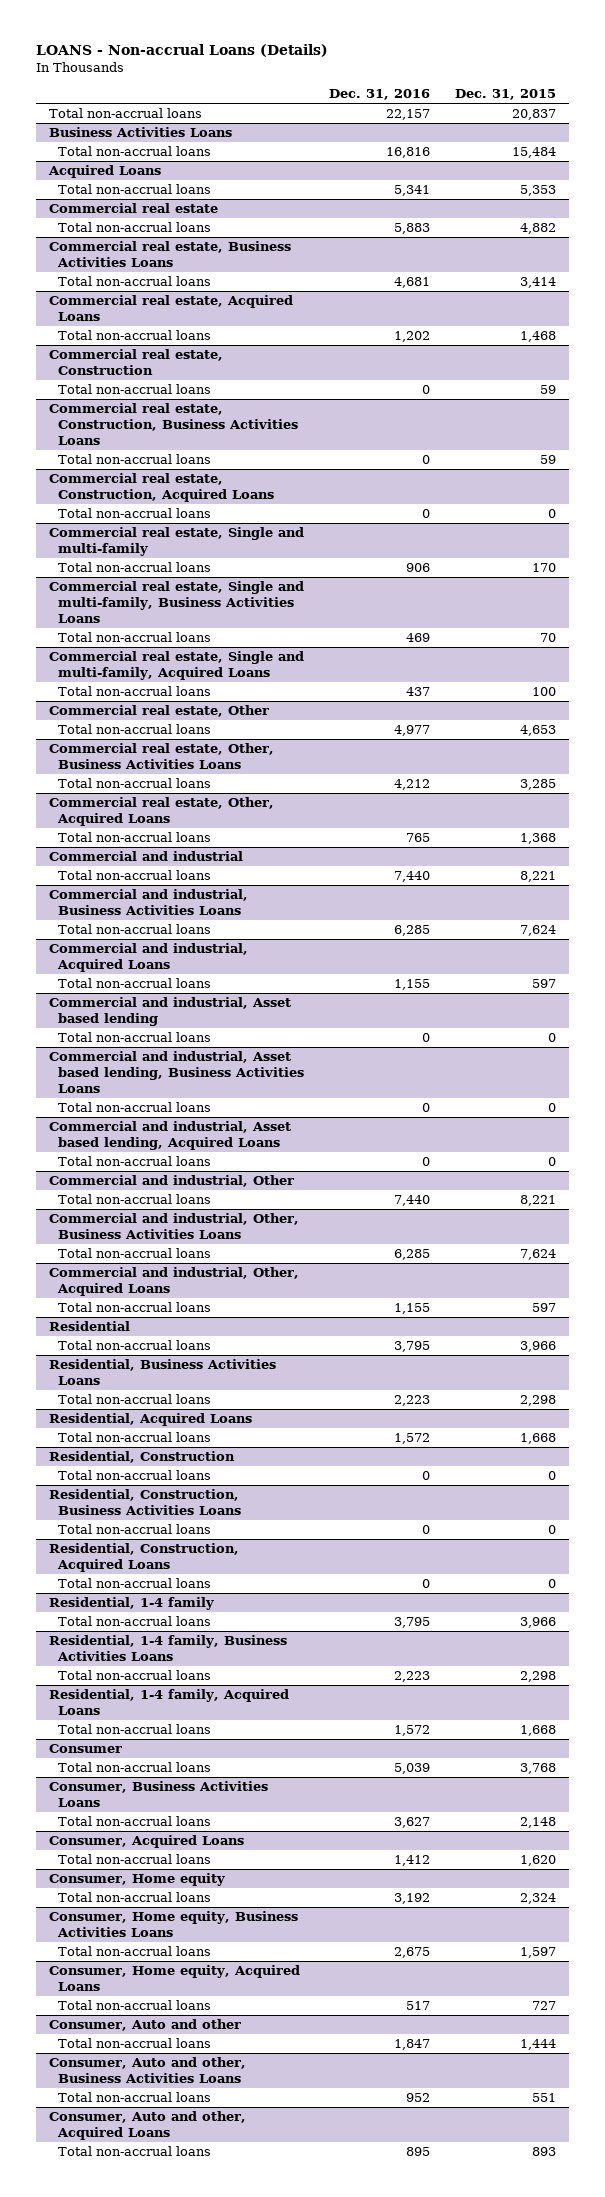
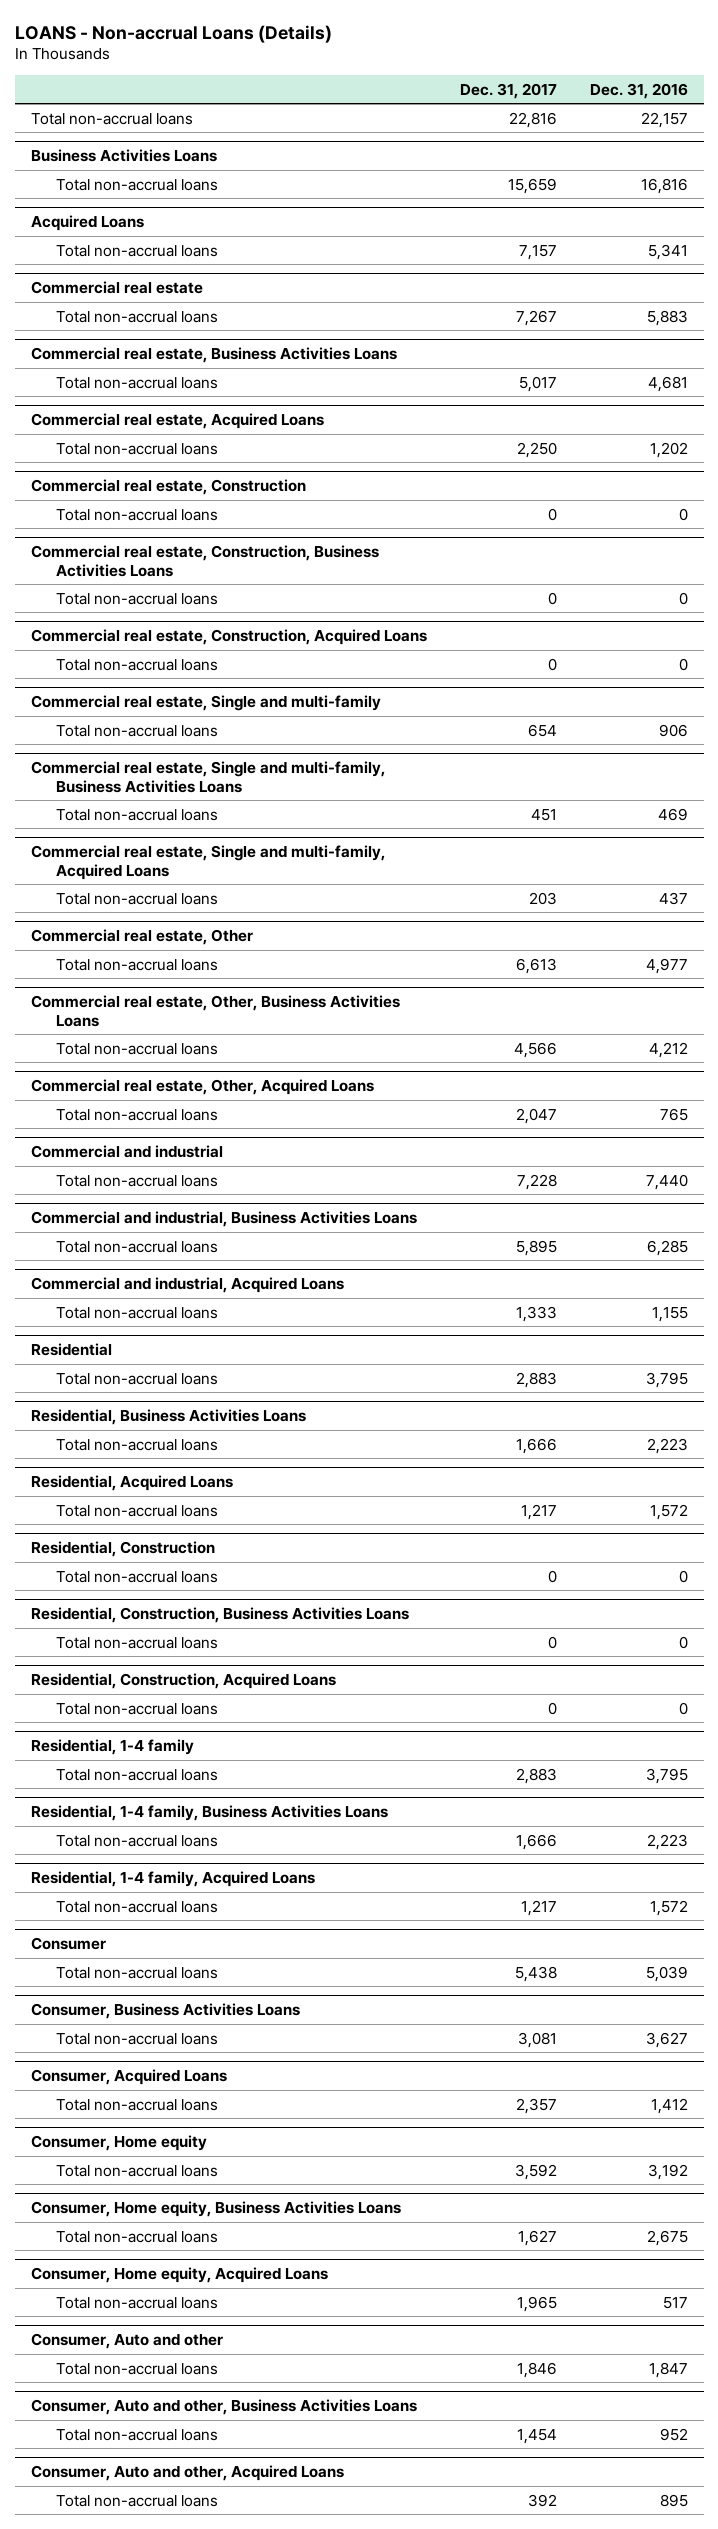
[455,89,557,101] Dec. 31, 2015 -> none
none -> [459,82,557,99] Dec. 31, 2017
[48,997,291,1027] Commercial and industrial, Asset based lending -> none
[57,1032,211,1043] Total non-accrual loans -> none
[48,1051,304,1093] Commercial and industrial, Asset based lending, Business Activities Loans -> none
[57,1102,211,1113] Total non-accrual loans -> none
[48,1121,291,1151] Commercial and industrial, Asset based lending, Acquired Loans -> none
[57,1156,211,1167] Total non-accrual loans -> none
[48,1175,294,1188] Commercial and industrial, Other -> none
[57,1194,211,1205] Total non-accrual loans -> none
[48,1213,299,1240] Commercial and industrial, Other, Business Activities Loans -> none
[57,1248,211,1259] Total non-accrual loans -> none
[48,1267,299,1297] Commercial and industrial, Other, Acquired Loans -> none
[57,1302,211,1313] Total non-accrual loans -> none

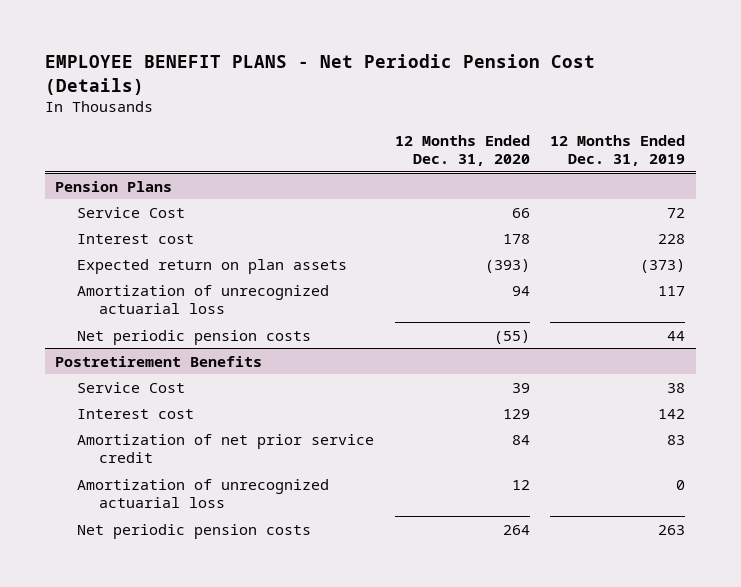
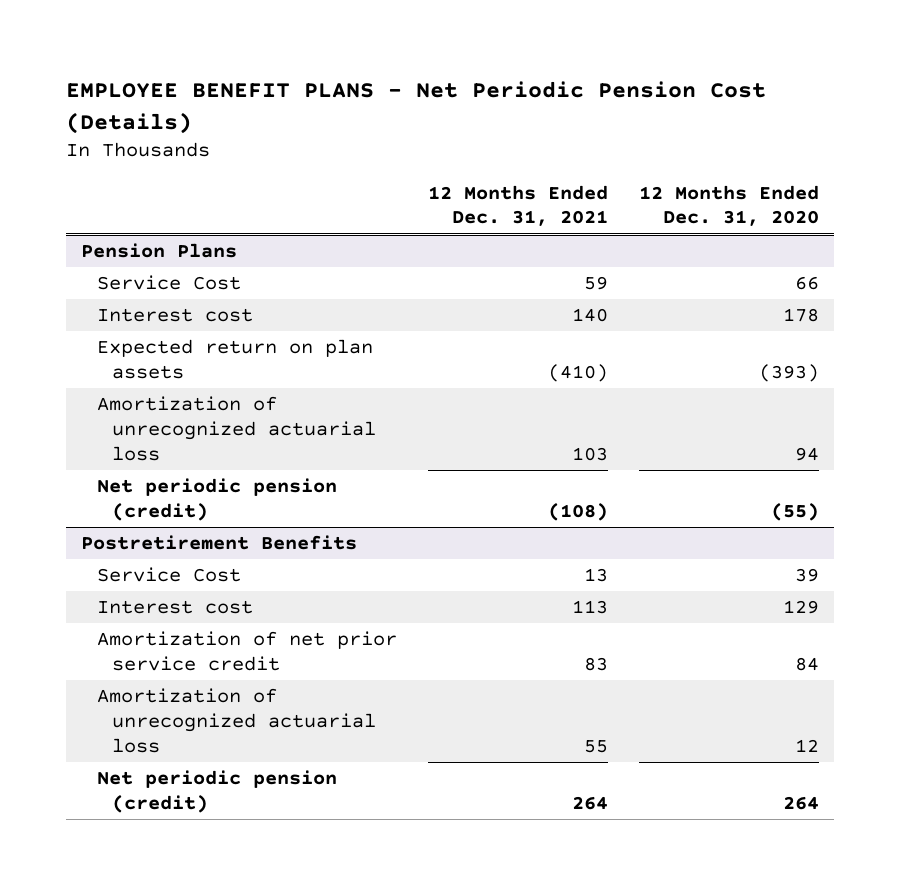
[550,134,686,167] 12 Months Ended Dec. 31, 2019 -> none
none -> [427,184,608,227] 12 Months Ended Dec. 31, 2021
[77,329,312,345] Net periodic pension costs -> [96,478,337,521] Net periodic pension (credit)
[77,523,312,539] Net periodic pension costs -> [96,770,337,813] Net periodic pension (credit)

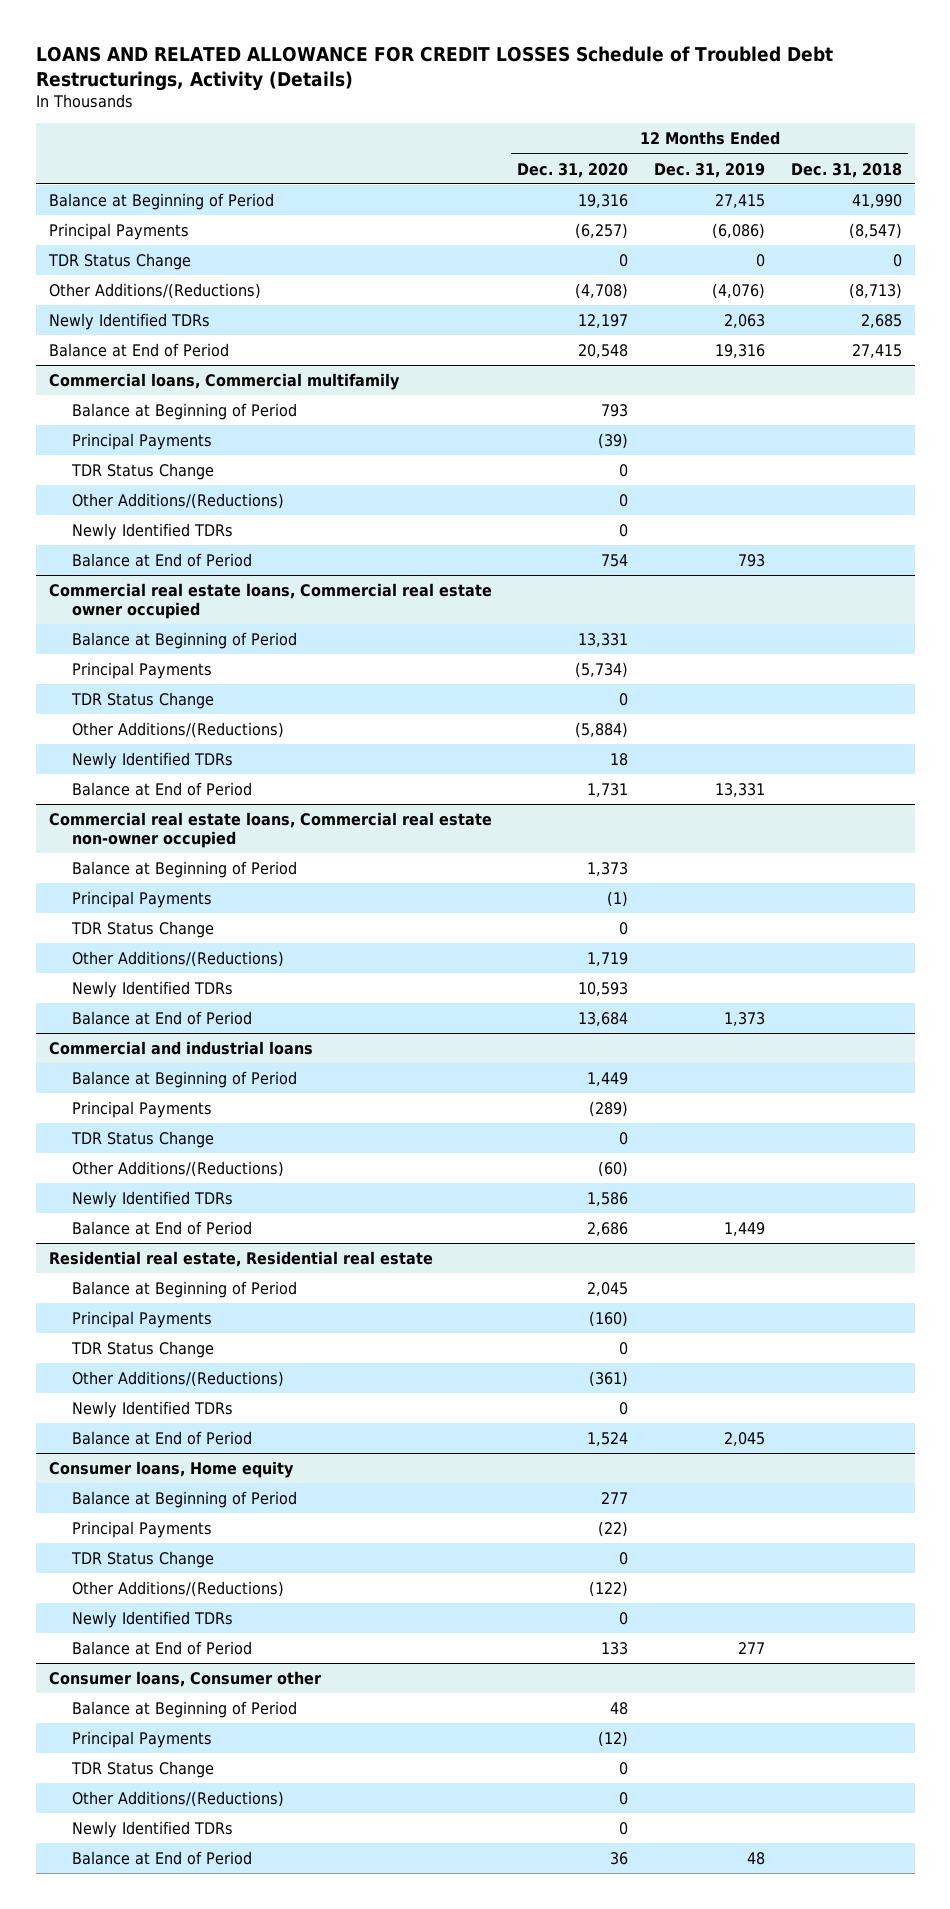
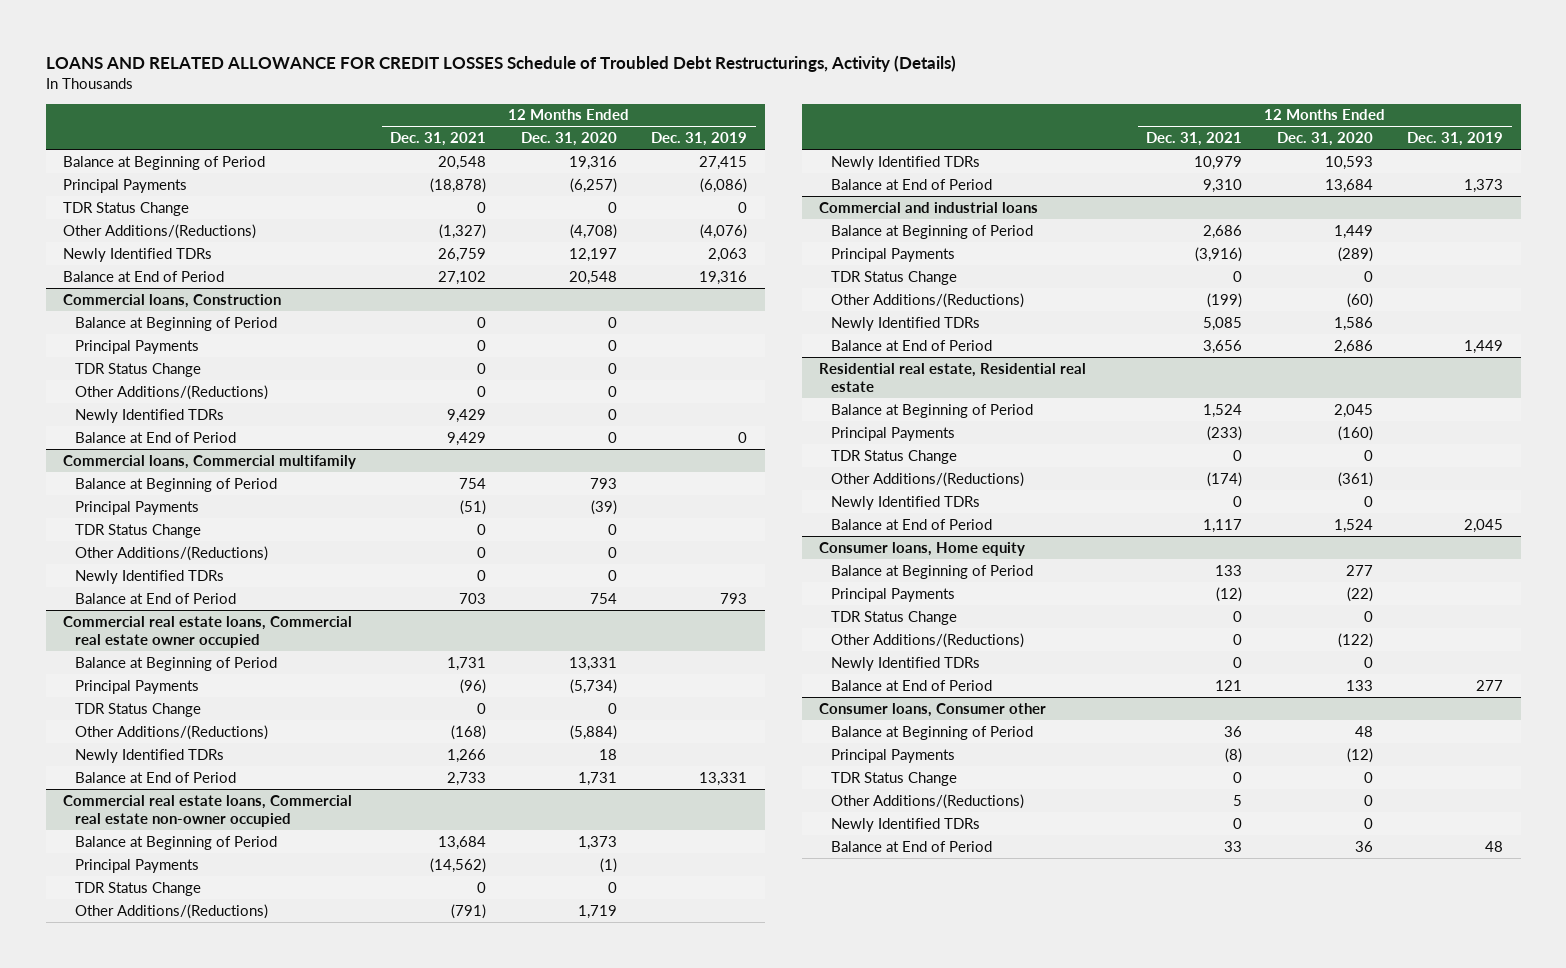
[790,162,902,178] Dec. 31, 2018 -> none
none -> [390,132,487,147] Dec. 31, 2021
none -> [63,293,282,308] Commercial loans, Construction
none -> [74,316,277,331] Balance at Beginning of Period
none -> [74,339,199,354] Principal Payments
none -> [74,362,201,377] TDR Status Change
none -> [74,384,268,400] Other Additions/(Reductions)
none -> [74,408,224,423] Newly Identified TDRs
none -> [74,431,236,443] Balance at End of Period

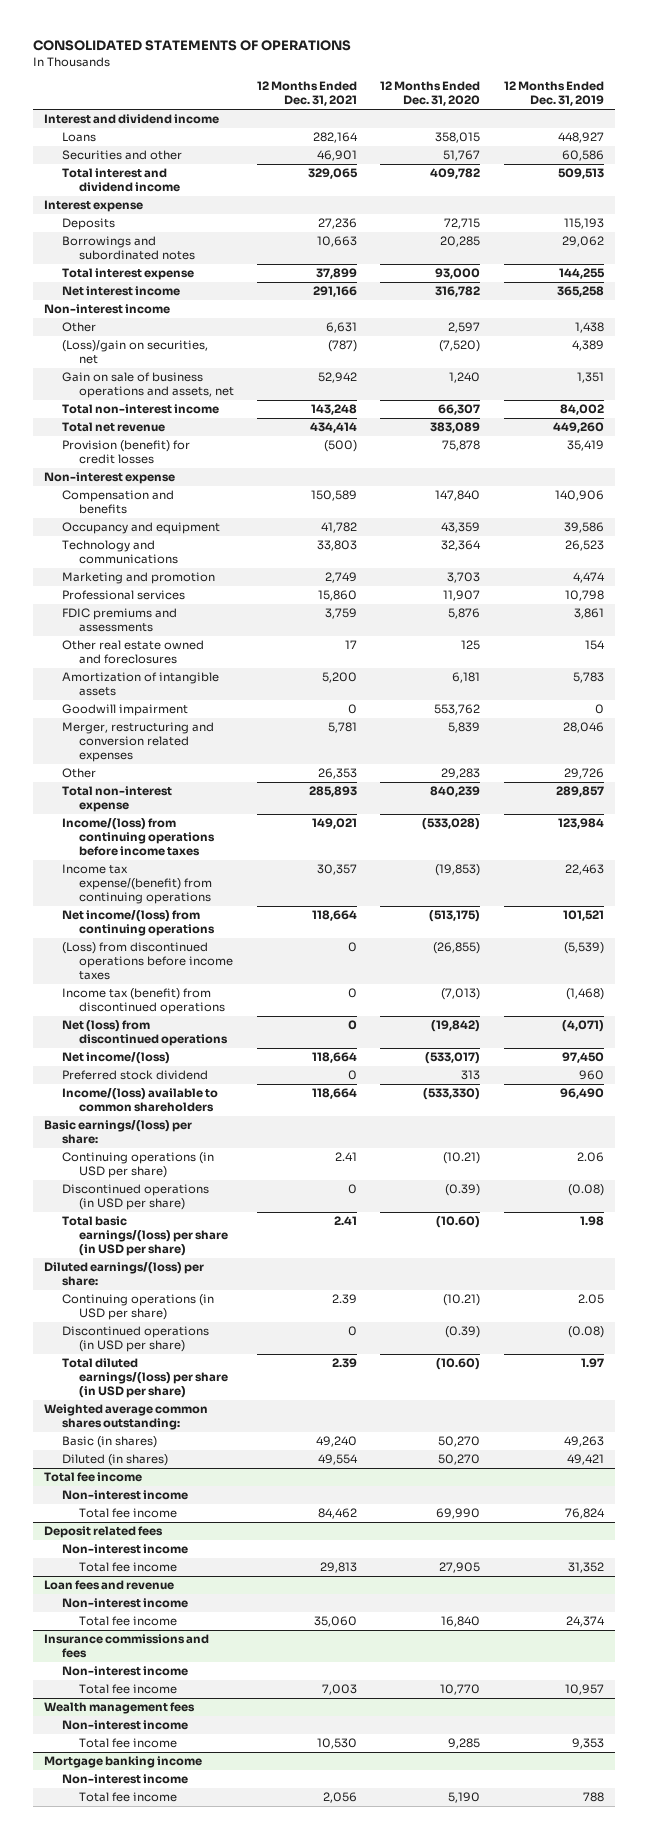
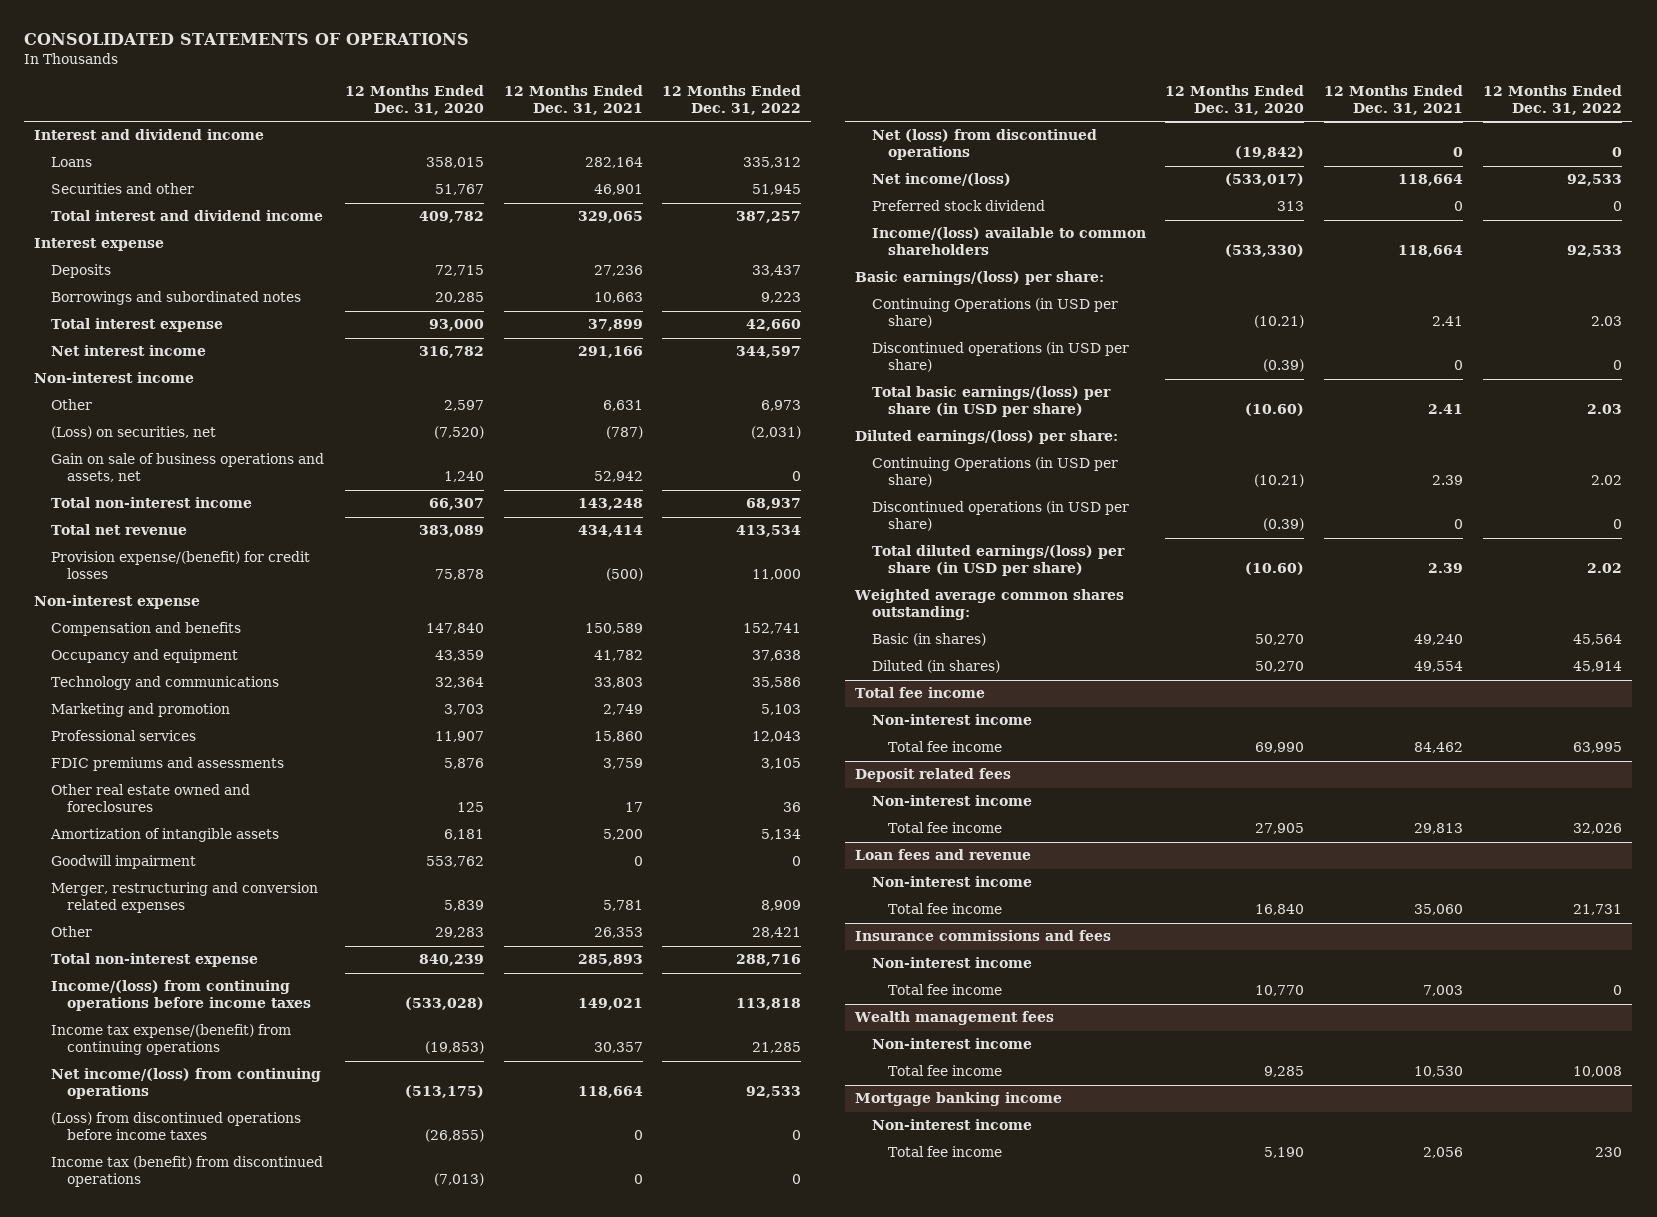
[503,81,604,107] 12 Months Ended Dec. 31, 2019 -> none
none -> [662,84,802,115] 12 Months Ended Dec. 31, 2022
[61,340,208,365] (Loss)/gain on securities, net -> [50,426,216,440] (Loss) on securities, net
[61,440,190,465] Provision (benefit) for credit losses -> [50,551,310,580] Provision expense/(benefit) for credit losses
[61,1152,214,1179] Continuing operations (in USD per share) -> [871,298,1118,329] Continuing Operations (in USD per share)
[61,1294,214,1321] Continuing operations (in USD per share) -> [871,457,1118,488] Continuing Operations (in USD per share)

